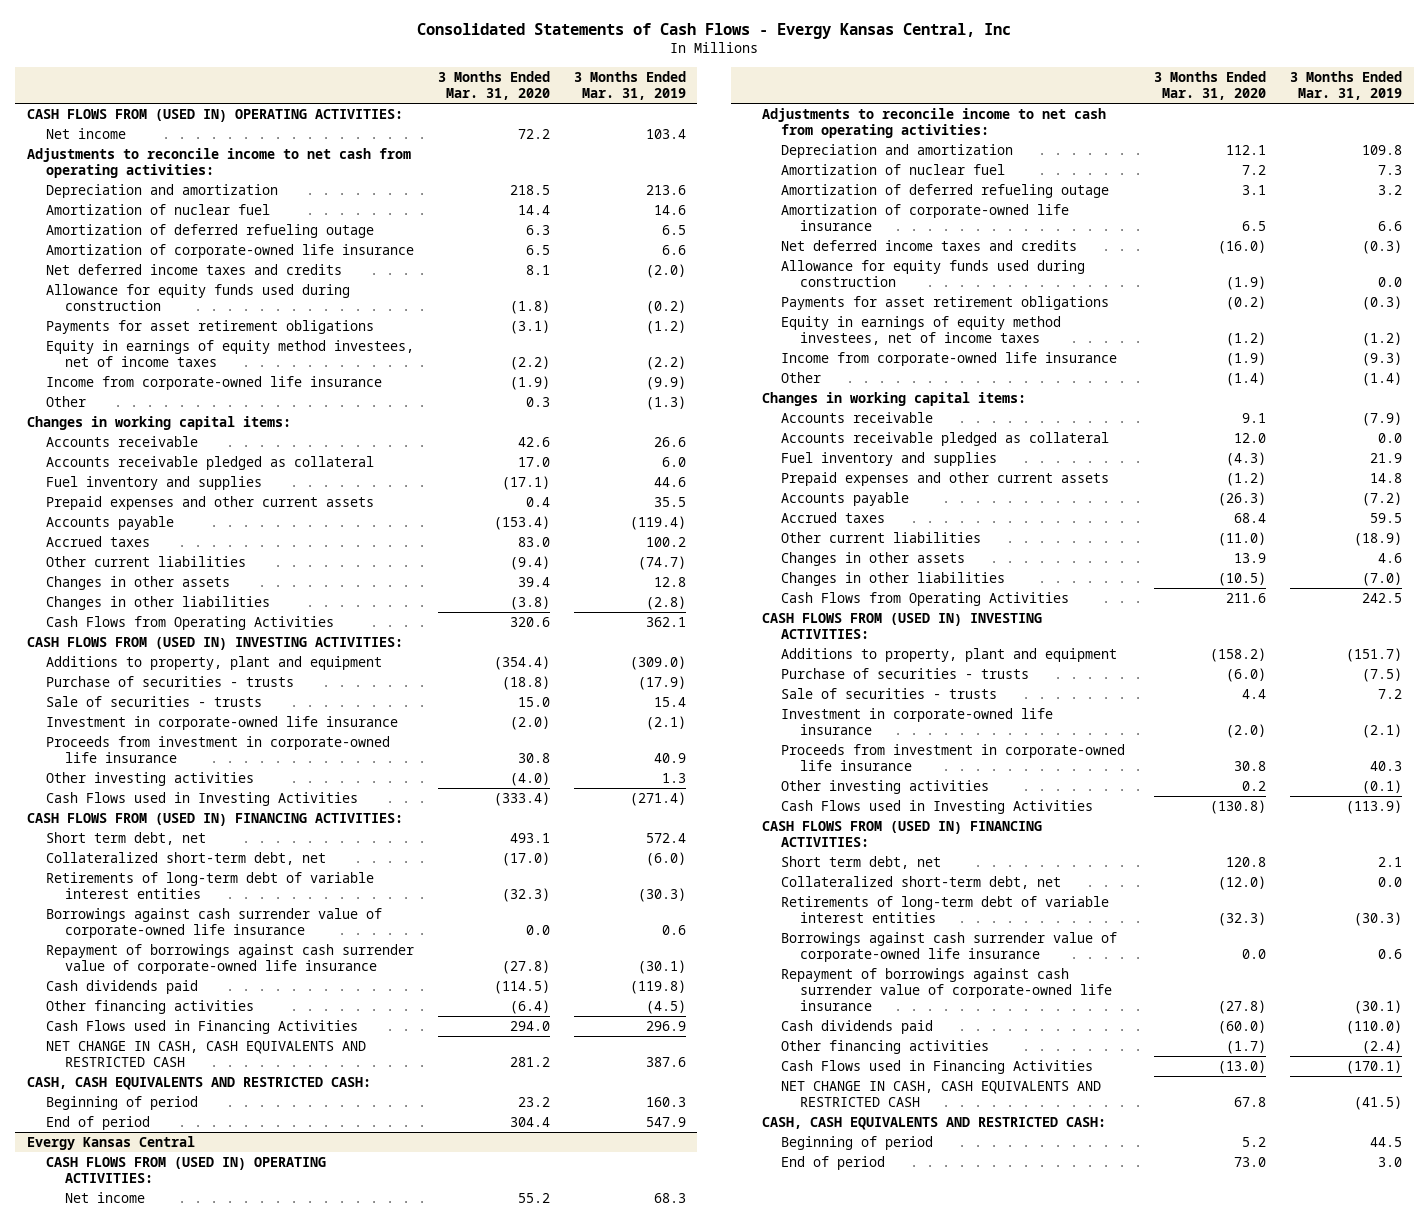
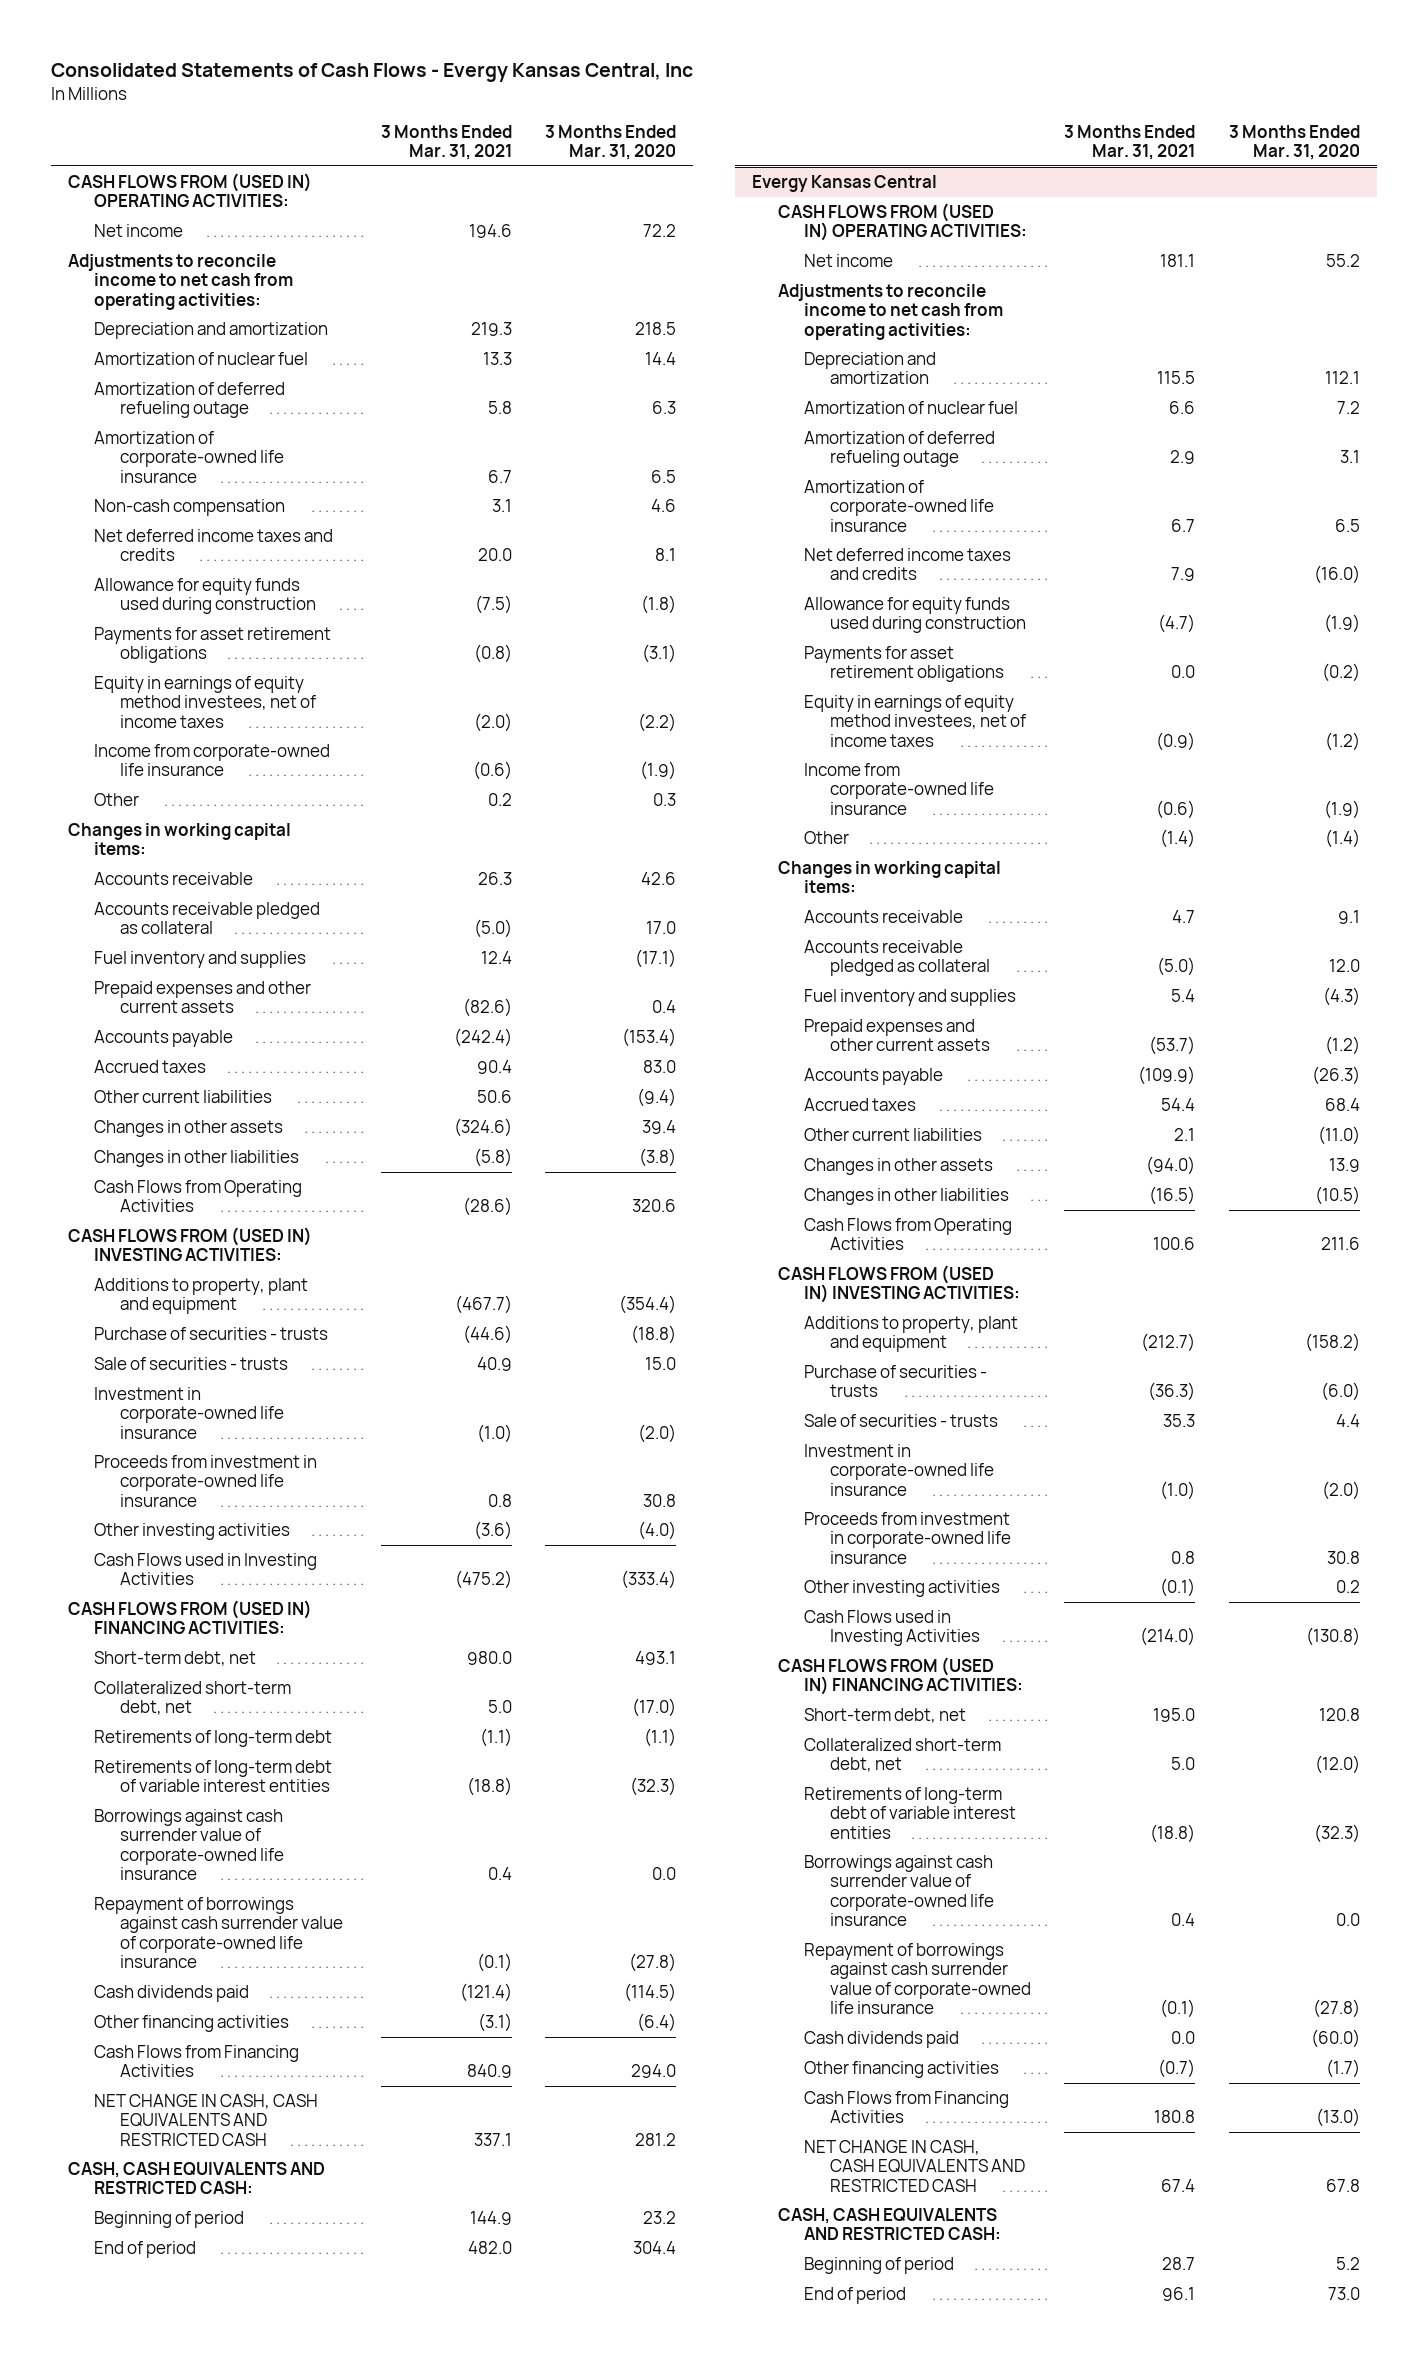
[573,70,686,100] 3 Months Ended Mar. 31, 2019 -> none
none -> [380,124,512,161] 3 Months Ended Mar. 31, 2021
none -> [94,498,286,516] Non-cash compensation
[45,831,206,845] Short term debt, net -> [94,1650,257,1666] Short-term debt, net
none -> [94,1729,333,1747] Retirements of long-term debt
[45,1019,358,1034] Cash Flows used in Financing Activities -> [94,2044,300,2078] Cash Flows from Financing Activities
[781,855,942,869] Short term debt, net -> [803,1707,966,1723] Short-term debt, net
[781,1059,1094,1074] Cash Flows used in Financing Activities -> [803,2090,1009,2124] Cash Flows from Financing Activities

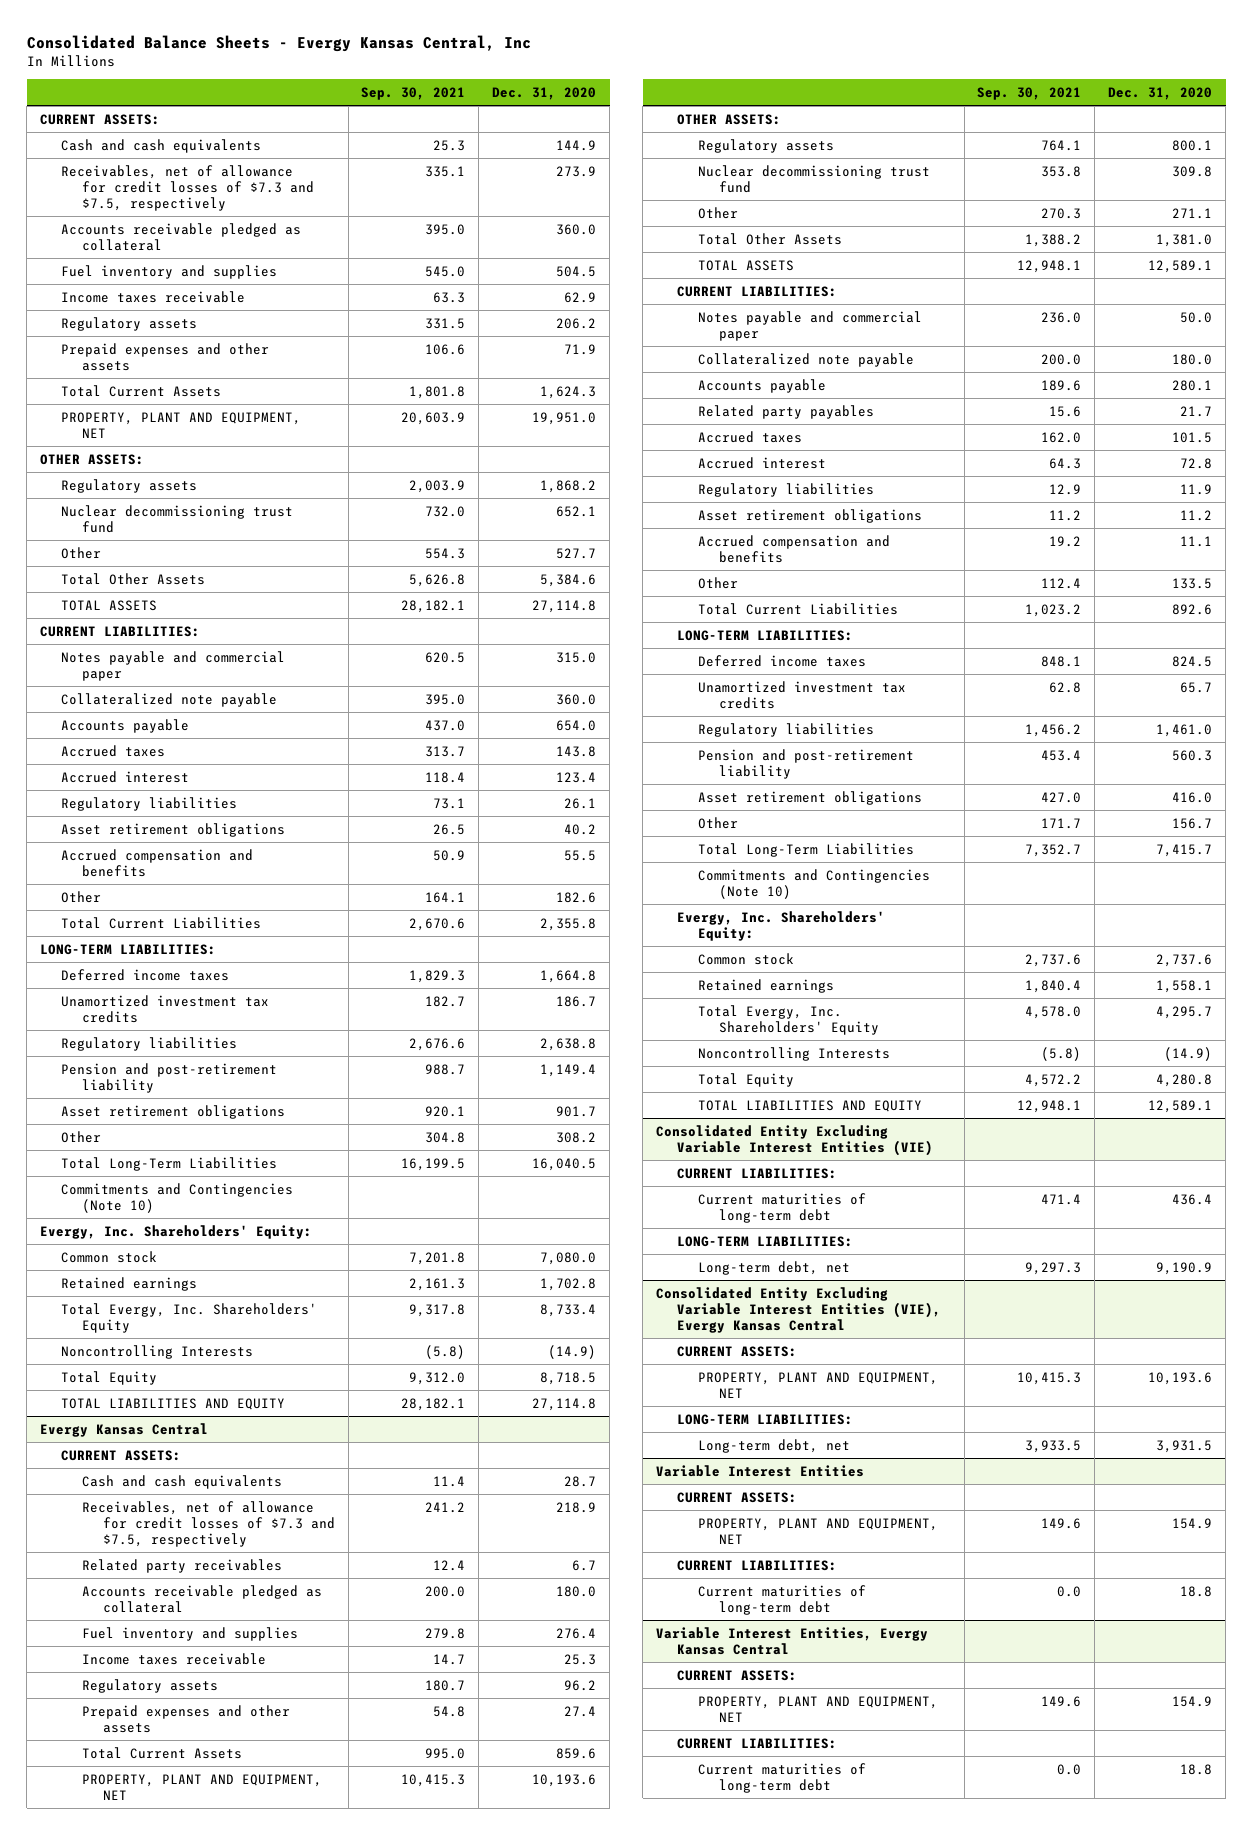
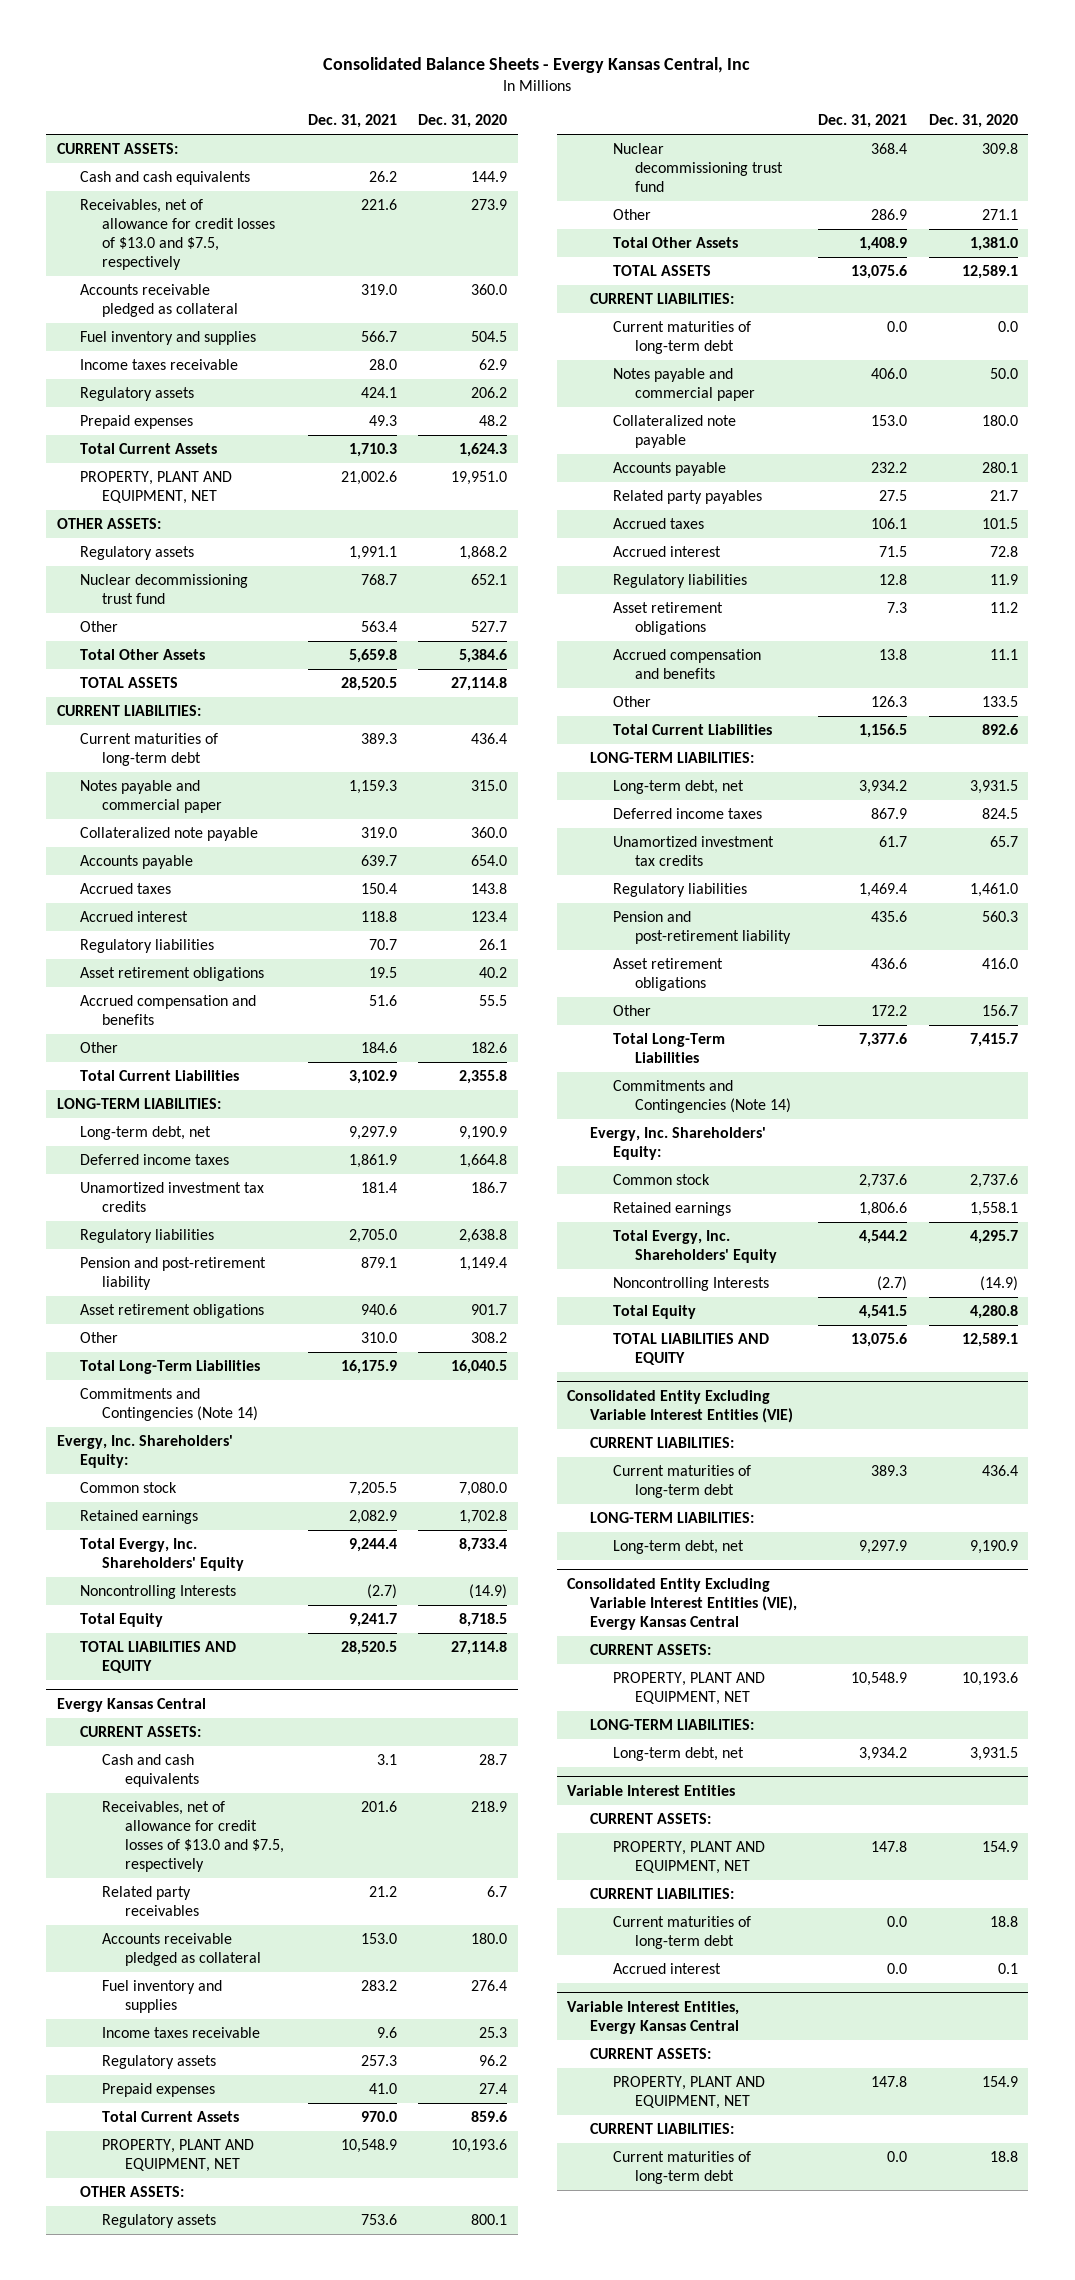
[361,86,466,100] Sep. 30, 2021 -> none
none -> [307,114,397,129] Dec. 31, 2021
[61,164,314,212] Receivables, net of allowance for credit losses of $7.3 and $7.5, respectively -> [79,199,276,271] Receivables, net of allowance for credit losses of $13.0 and $7.5, respectively
[61,342,270,371] Prepaid expenses and other assets -> [79,415,193,430] Prepaid expenses
[564,343,597,355] 71.9 -> [479,415,508,427] 48.2
none -> [79,733,218,767] Current maturities of long-term debt
none -> [79,1126,211,1141] Long-term debt, net
[61,1182,294,1213] Commitments and Contingencies (Note 10) -> [79,1388,259,1422] Commitments and Contingencies (Note 14)
[81,1500,335,1548] Receivables, net of allowance for credit losses of $7.3 and $7.5, respectively -> [102,1801,284,1873] Receivables, net of allowance for credit losses of $13.0 and $7.5, respectively
[81,1704,290,1733] Prepaid expenses and other assets -> [102,2083,216,2098] Prepaid expenses
none -> [612,321,751,355] Current maturities of long-term debt
none -> [612,780,744,795] Long-term debt, net
[697,868,930,899] Commitments and Contingencies (Note 10) -> [612,1080,792,1114] Commitments and Contingencies (Note 14)
none -> [612,1963,721,1975] Accrued interest

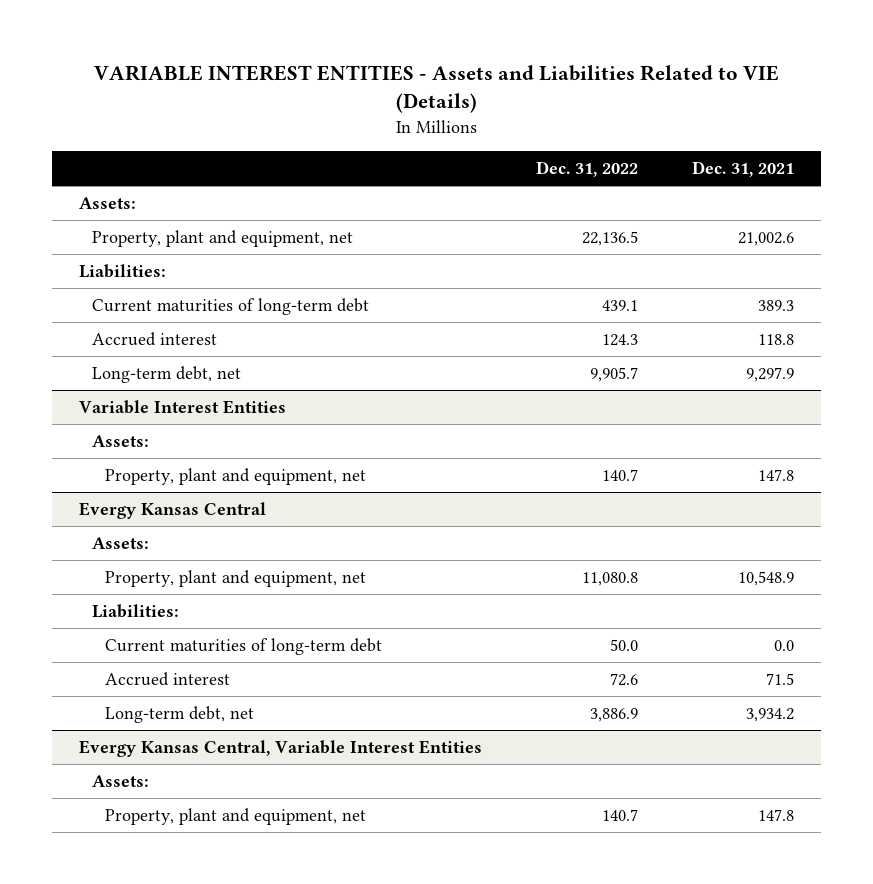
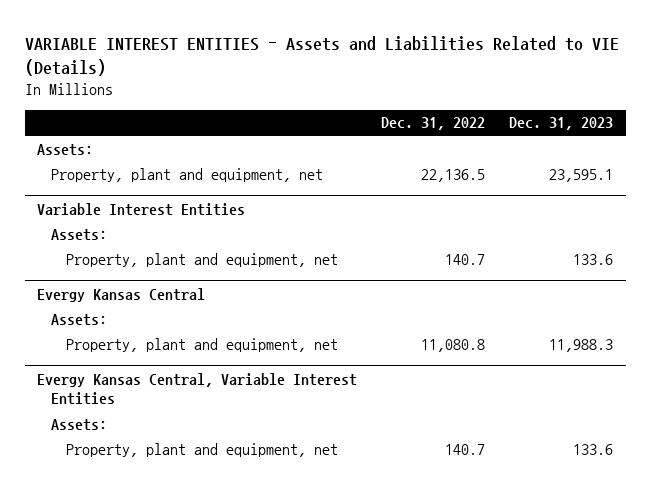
[692,160,795,177] Dec. 31, 2021 -> none
none -> [509,117,614,131] Dec. 31, 2023
[79,263,167,278] Liabilities: -> none
[92,297,370,315] Current maturities of long-term debt -> none
[92,331,218,346] Accrued interest -> none
[92,365,242,383] Long-term debt, net -> none
[92,603,180,618] Liabilities: -> none
[104,637,382,655] Current maturities of long-term debt -> none
[104,671,230,686] Accrued interest -> none
[104,705,254,723] Long-term debt, net -> none

